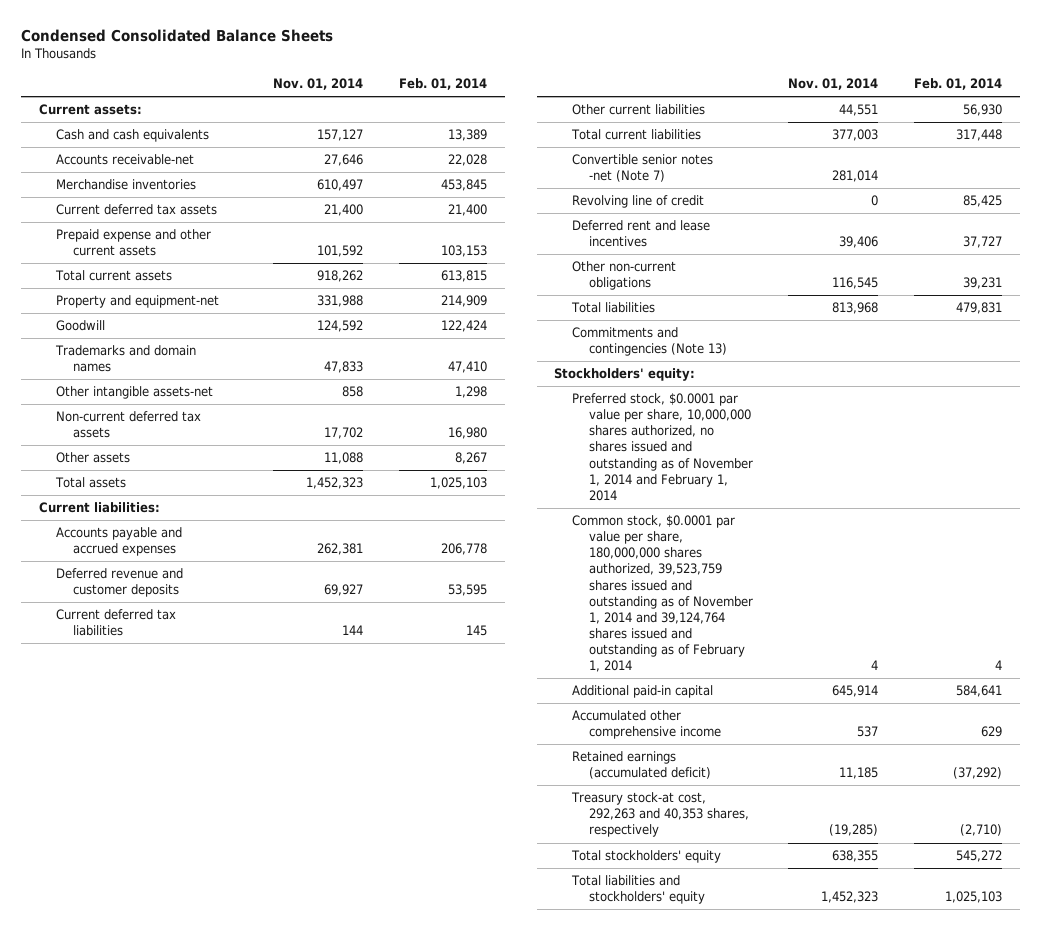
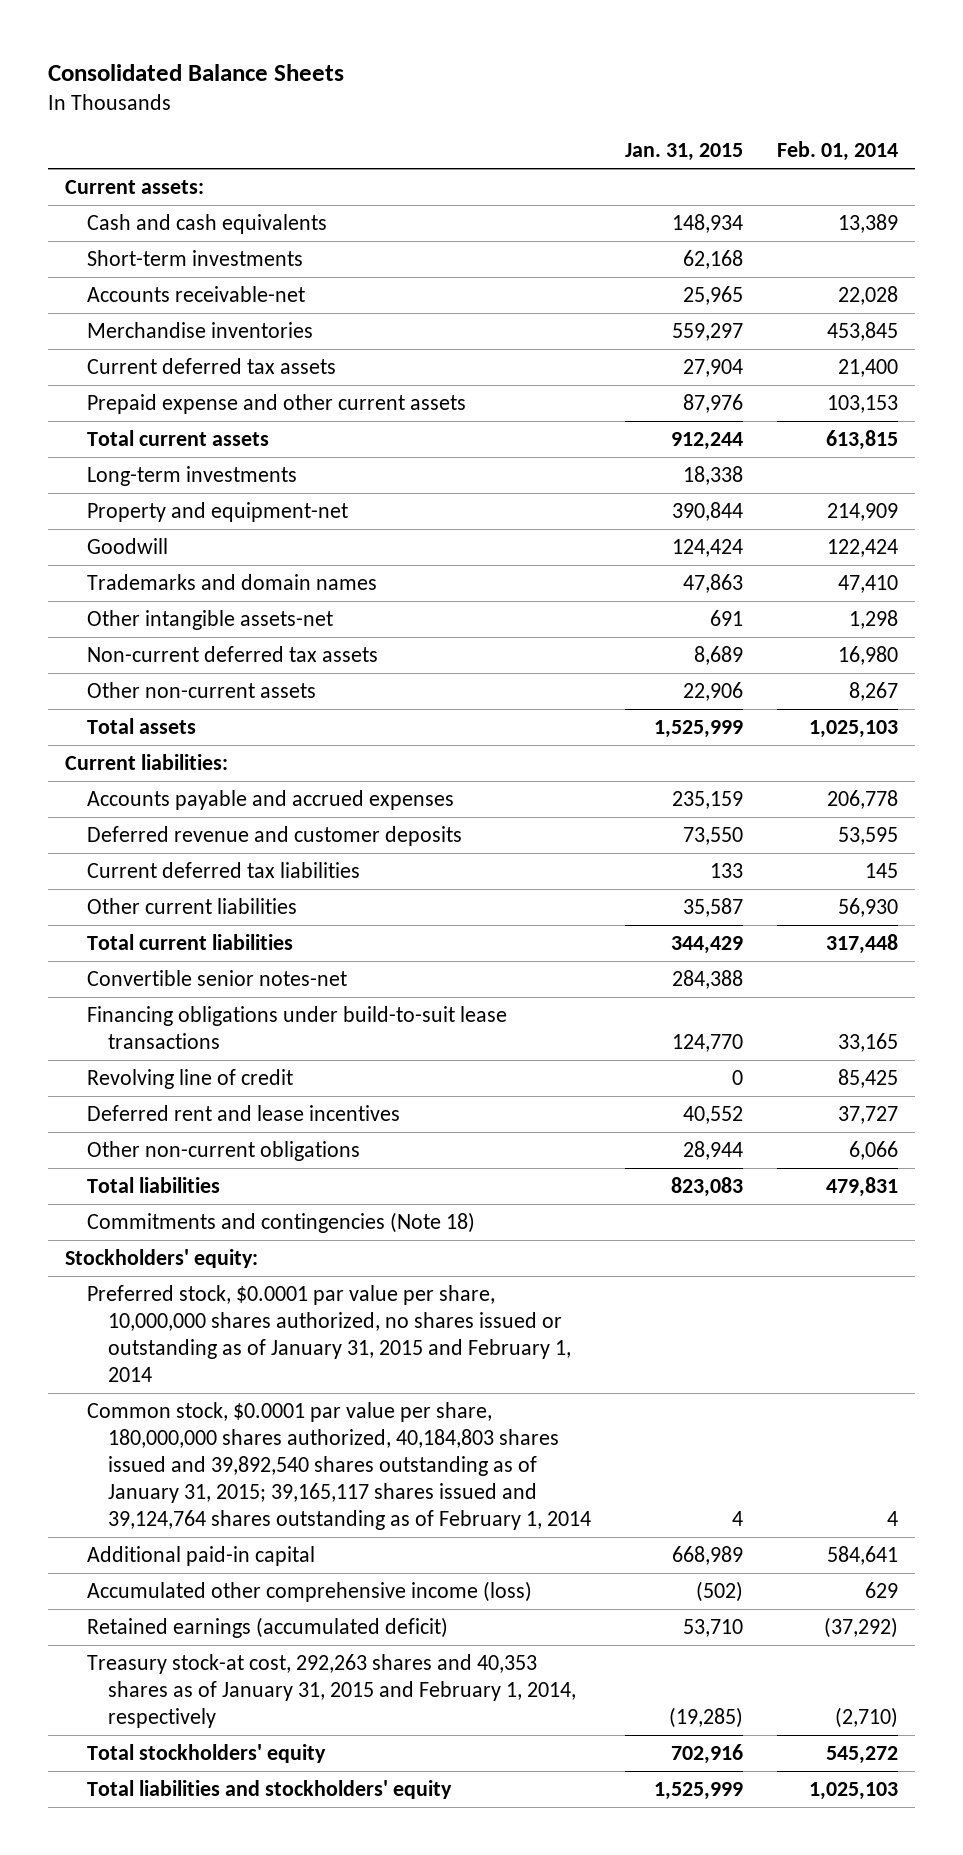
[21,28,334,42] Condensed Consolidated Balance Sheets -> [48,64,345,82] Consolidated Balance Sheets
[273,78,364,91] Nov. 01, 2014 -> none
none -> [625,143,744,162] Jan. 31, 2015
none -> [86,250,303,267] Short-term investments
none -> [86,466,297,487] Long-term investments
[56,452,131,464] Other assets -> [86,682,316,699] Other non-current assets
[571,154,713,183] Convertible senior notes -net (Note 7) -> [86,970,347,987] Convertible senior notes-net
none -> [86,1006,507,1050] Financing obligations under build-to-suit lease transactions
[963,277,1003,290] 39,231 -> [849,1141,899,1161] 6,066
[571,327,727,357] Commitments and contingencies (Note 13) -> [86,1212,475,1234] Commitments and contingencies (Note 18)
[571,393,753,501] Preferred stock, $0.0001 par value per share, 10,000,000 shares authorized, no shares issued and outstanding as of November 1, 2014 and February 1, 2014 -> [86,1285,572,1382] Preferred stock, $0.0001 par value per share, 10,000,000 shares authorized, no shares issued or outstanding as of January 31, 2015 and February 1, 2014
[571,515,753,672] Common stock, $0.0001 par value per share, 180,000,000 shares authorized, 39,523,759 shares issued and outstanding as of November 1, 2014 and 39,124,764 shares issued and outstanding as of February 1, 2014 -> [86,1402,592,1530] Common stock, $0.0001 par value per share, 180,000,000 shares authorized, 40,184,803 shares issued and 39,892,540 shares outstanding as of January 31, 2015; 39,165,117 shares issued and 39,124,764 shares outstanding as of February 1, 2014
[571,710,721,740] Accumulated other comprehensive income -> [86,1581,532,1603] Accumulated other comprehensive income (loss)
[570,792,749,838] Treasury stock-at cost, 292,263 and 40,353 shares, respectively -> [86,1654,577,1728] Treasury stock-at cost, 292,263 shares and 40,353 shares as of January 31, 2015 and February 1, 2014, respectively

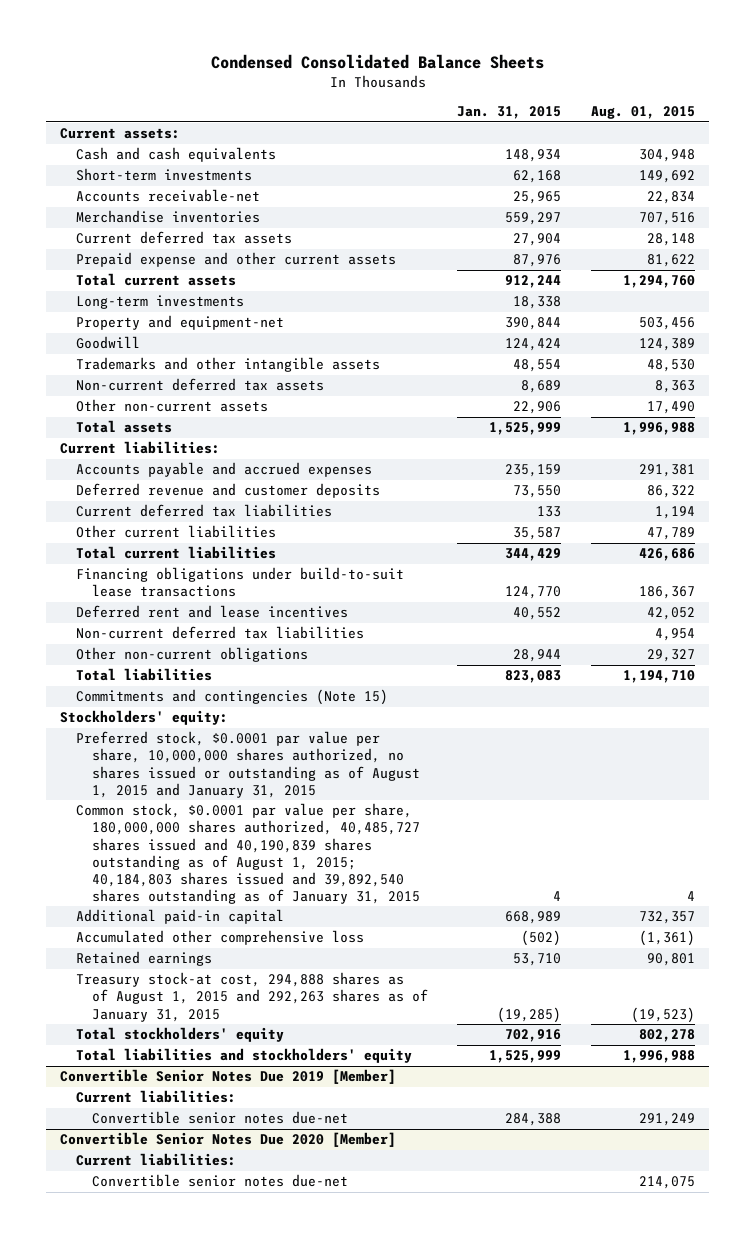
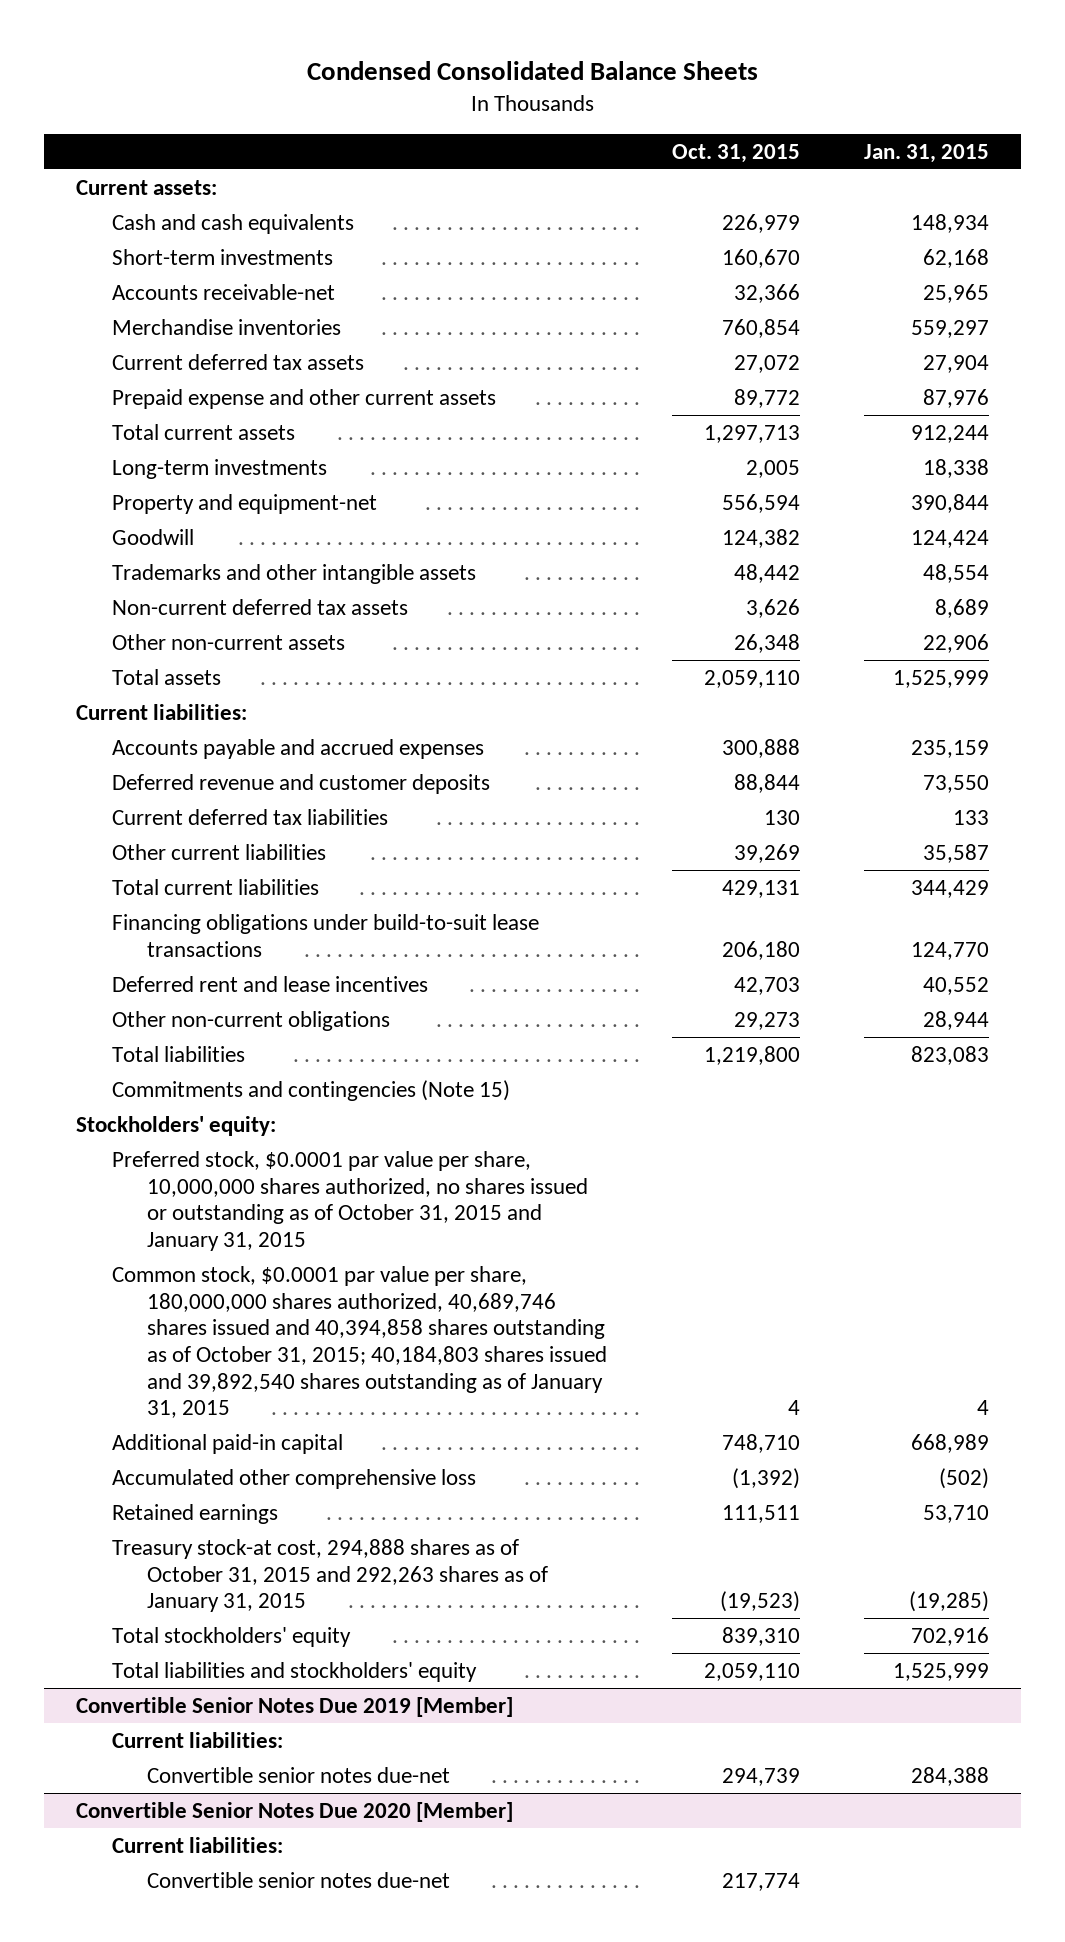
[590,106,695,120] Aug. 01, 2015 -> none
none -> [671,143,800,163] Oct. 31, 2015
[76,626,365,640] Non-current deferred tax liabilities -> none
[76,731,421,798] Preferred stock, $0.0001 par value per share, 10,000,000 shares authorized, no shares issued or outstanding as of August 1, 2015 and January 31, 2015 -> [111,1150,589,1251] Preferred stock, $0.0001 par value per share, 10,000,000 shares authorized, no shares issued or outstanding as of October 31, 2015 and January 31, 2015
[76,803,421,905] Common stock, $0.0001 par value per share, 180,000,000 shares authorized, 40,485,727 shares issued and 40,190,839 shares outstanding as of August 1, 2015; 40,184,803 shares issued and 39,892,540 shares outstanding as of January 31, 2015 -> [111,1265,608,1419] Common stock, $0.0001 par value per share, 180,000,000 shares authorized, 40,689,746 shares issued and 40,394,858 shares outstanding as of October 31, 2015; 40,184,803 shares issued and 39,892,540 shares outstanding as of January 31, 2015
[76,972,429,1022] Treasury stock-at cost, 294,888 shares as of August 1, 2015 and 292,263 shares as of January 31, 2015 -> [111,1538,549,1613] Treasury stock-at cost, 294,888 shares as of October 31, 2015 and 292,263 shares as of January 31, 2015

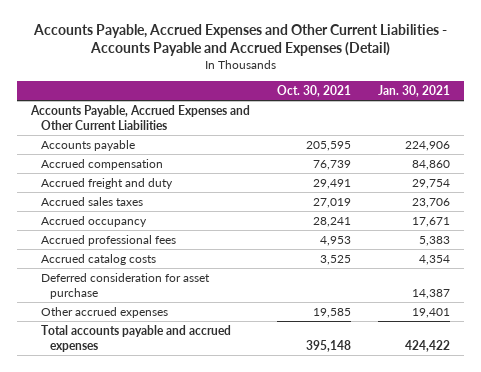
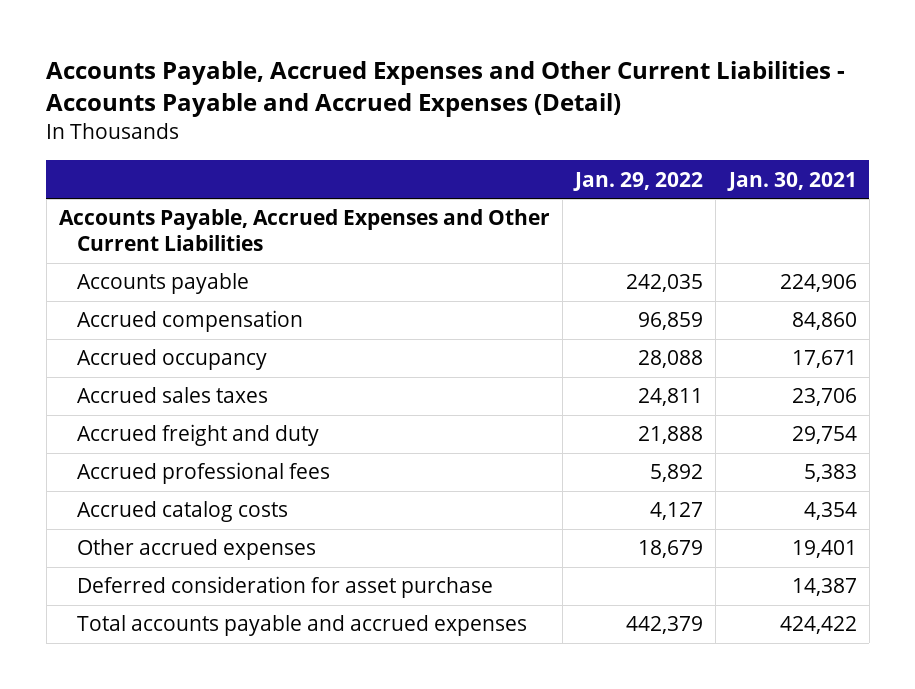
[277,84,352,97] Oct. 30, 2021 -> none
none -> [573,171,704,191] Jan. 29, 2022
[40,196,143,206] Accrued sales taxes -> [77,387,269,404] Accrued sales taxes
[40,177,173,189] Accrued freight and duty -> [77,424,320,447] Accrued freight and duty
[40,272,210,299] Deferred consideration for asset purchase -> [77,576,494,599] Deferred consideration for asset purchase

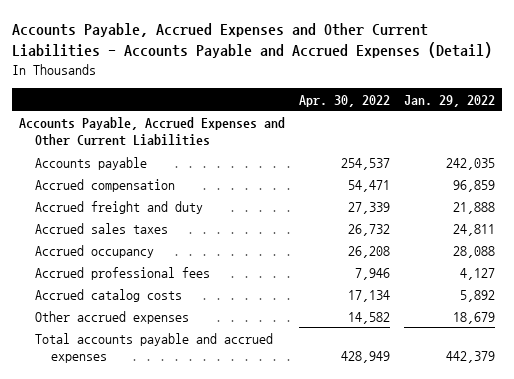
[726,171,857,191] Jan. 30, 2021 -> none
none -> [299,94,391,107] Apr. 30, 2022
[77,387,269,404] Accrued sales taxes -> [34,222,168,234] Accrued sales taxes
[77,349,268,371] Accrued occupancy -> [34,244,154,258] Accrued occupancy
[650,464,704,483] 5,892 -> [460,267,496,280] 4,127
[650,502,704,521] 4,127 -> [460,289,496,302] 5,892
[77,576,494,599] Deferred consideration for asset purchase -> none

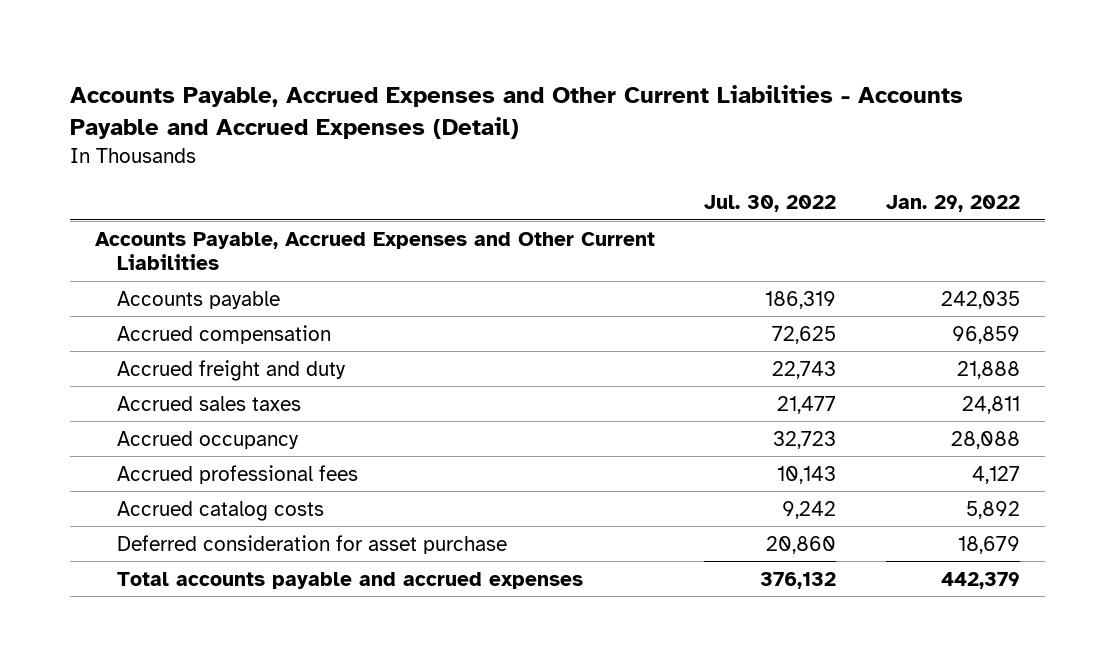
[299,94,391,107] Apr. 30, 2022 -> none
none -> [704,195,837,213] Jul. 30, 2022
[34,310,189,324] Other accrued expenses -> [117,534,508,554] Deferred consideration for asset purchase

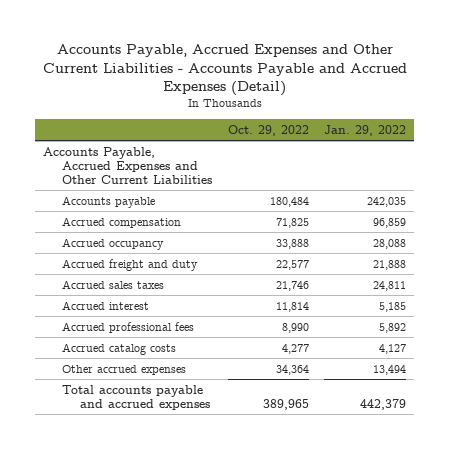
[704,195,837,213] Jul. 30, 2022 -> none
none -> [227,125,309,137] Oct. 29, 2022
[117,430,300,449] Accrued occupancy -> [61,237,164,250] Accrued occupancy
[117,534,508,554] Deferred consideration for asset purchase -> none
none -> [61,300,149,310] Accrued interest
[971,465,1020,484] 4,127 -> [379,322,407,333] 5,892
[965,500,1020,519] 5,892 -> [379,343,407,354] 4,127
none -> [61,364,186,375] Other accrued expenses

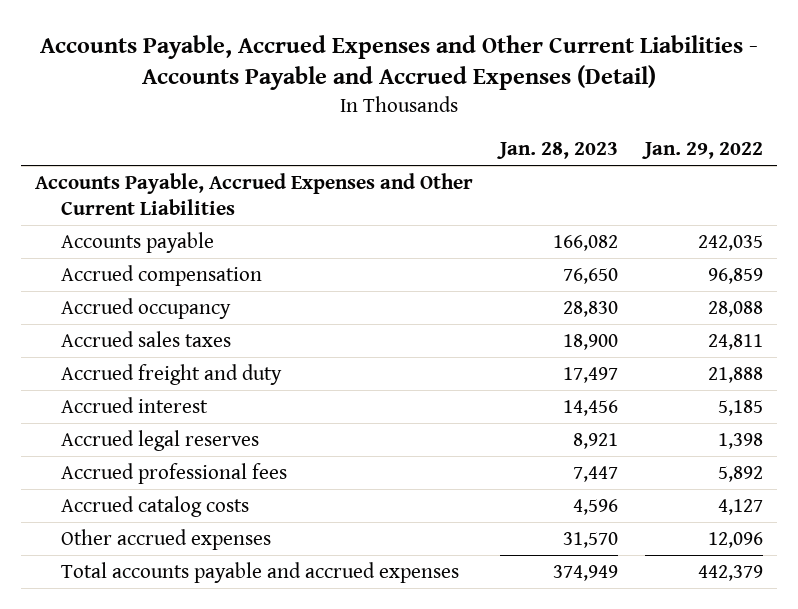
[227,125,309,137] Oct. 29, 2022 -> none
none -> [497,141,619,159] Jan. 28, 2023
[61,258,198,271] Accrued freight and duty -> [61,364,283,386] Accrued freight and duty
none -> [61,430,260,452] Accrued legal reserves
[373,364,407,375] 13,494 -> [708,532,764,549] 12,096

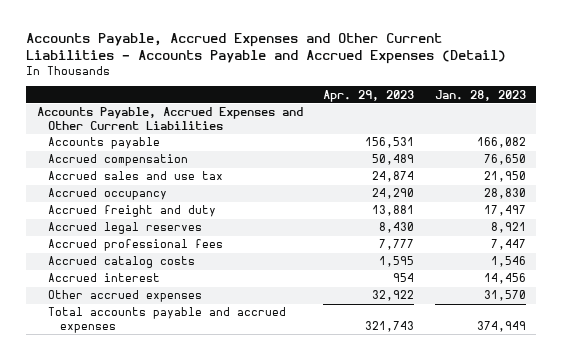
[642,141,764,159] Jan. 29, 2022 -> none
none -> [323,89,415,102] Apr. 29, 2023
none -> [48,171,224,181] Accrued sales and use tax
[61,331,232,348] Accrued sales taxes -> none
[573,499,619,516] 4,596 -> [490,256,526,268] 1,546
[61,397,209,414] Accrued interest -> [48,273,161,283] Accrued interest

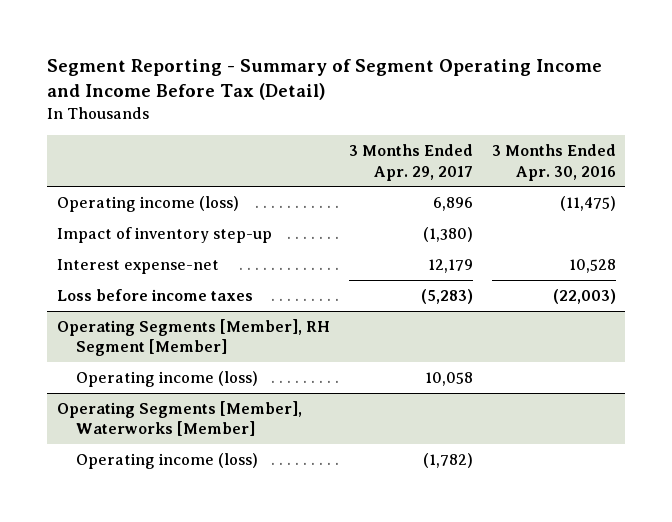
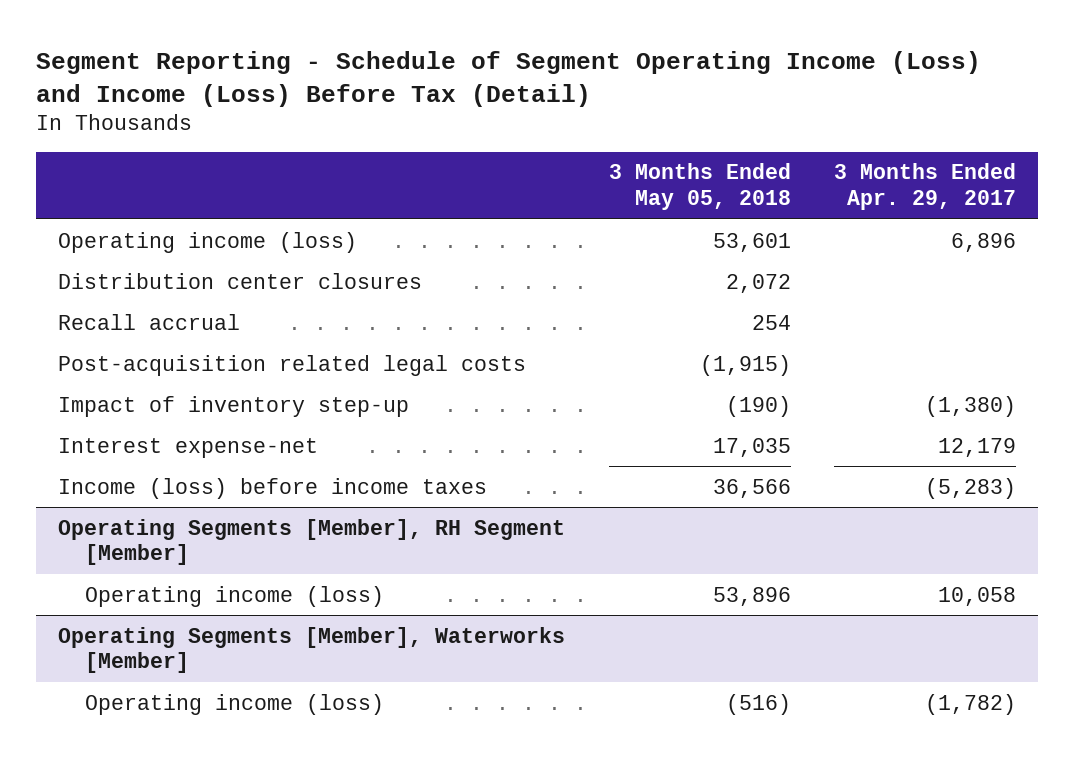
[47,59,603,101] Segment Reporting - Summary of Segment Operating Income and Income Before Tax (Detail) -> [35,50,981,107] Segment Reporting - Schedule of Segment Operating Income (Loss) and Income (Loss) Before Tax (Detail)
[491,144,616,181] 3 Months Ended Apr. 30, 2016 -> none
none -> [608,163,791,210] 3 Months Ended May 05, 2018
none -> [57,272,422,289] Distribution center closures
none -> [57,313,240,330] Recall accrual
none -> [57,354,526,376] Post-acquisition related legal costs
[56,289,253,302] Loss before income taxes -> [57,477,487,499] Income (loss) before income taxes

